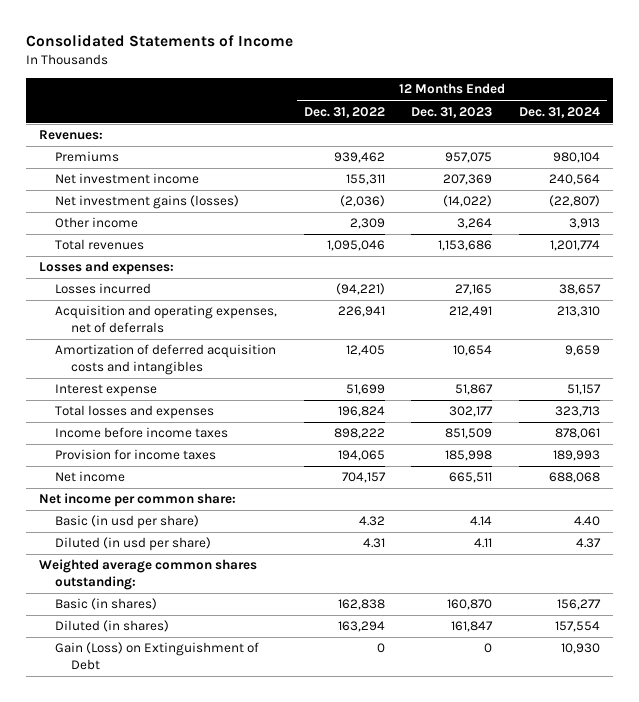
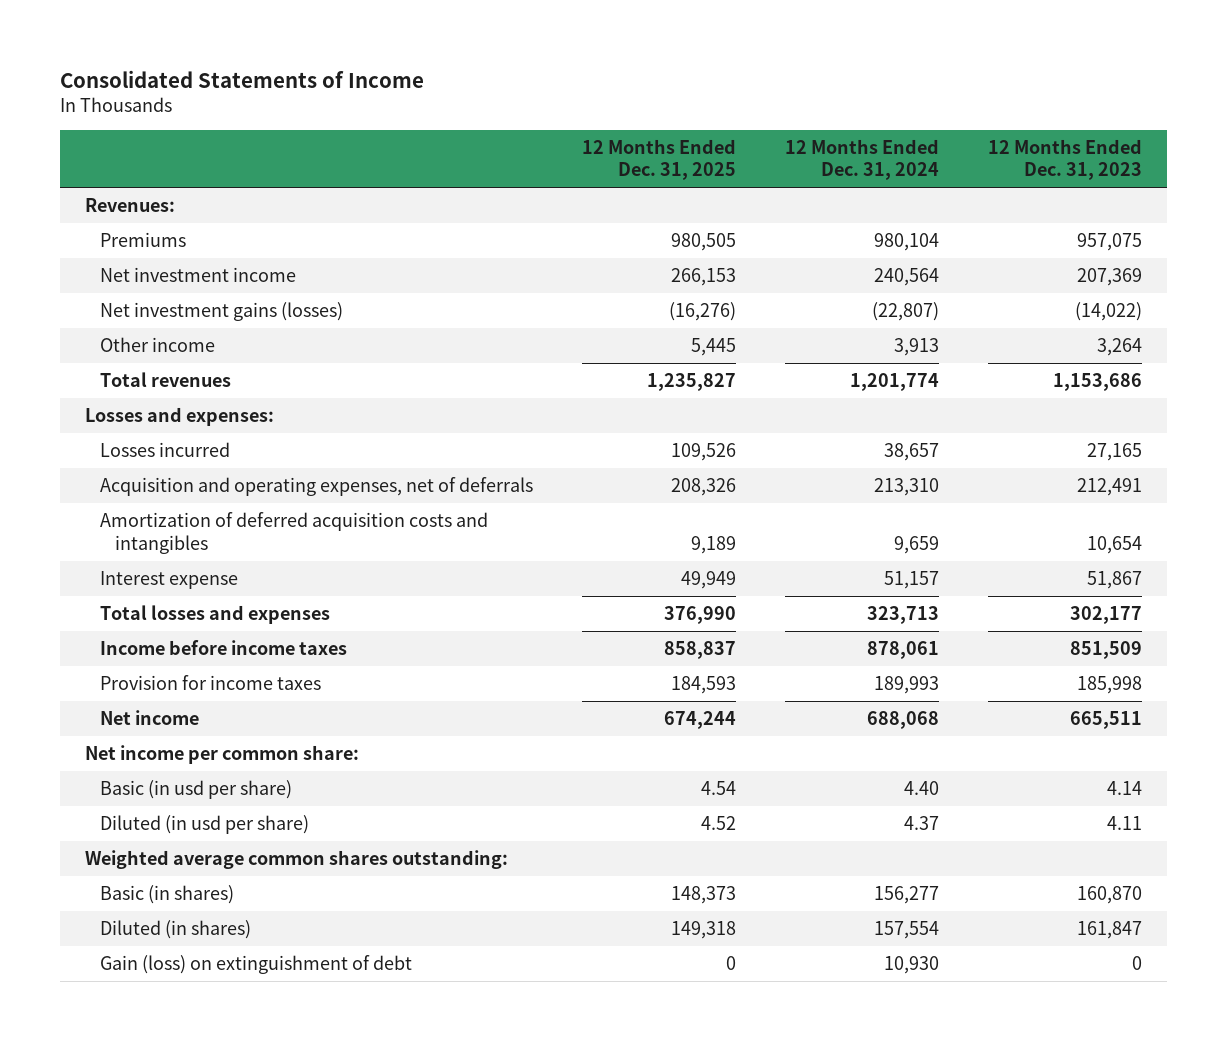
[303,106,385,118] Dec. 31, 2022 -> none
none -> [581,138,736,181] 12 Months Ended Dec. 31, 2025
[54,642,259,670] Gain (Loss) on Extinguishment of Debt -> [99,955,412,975] Gain (loss) on extinguishment of debt

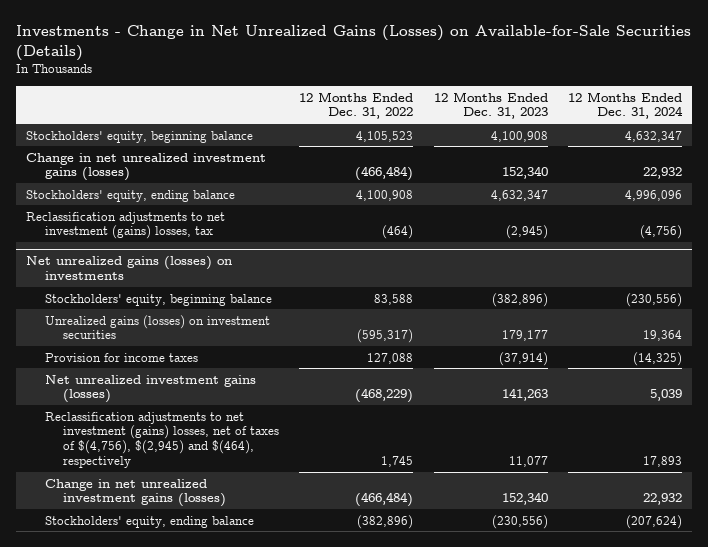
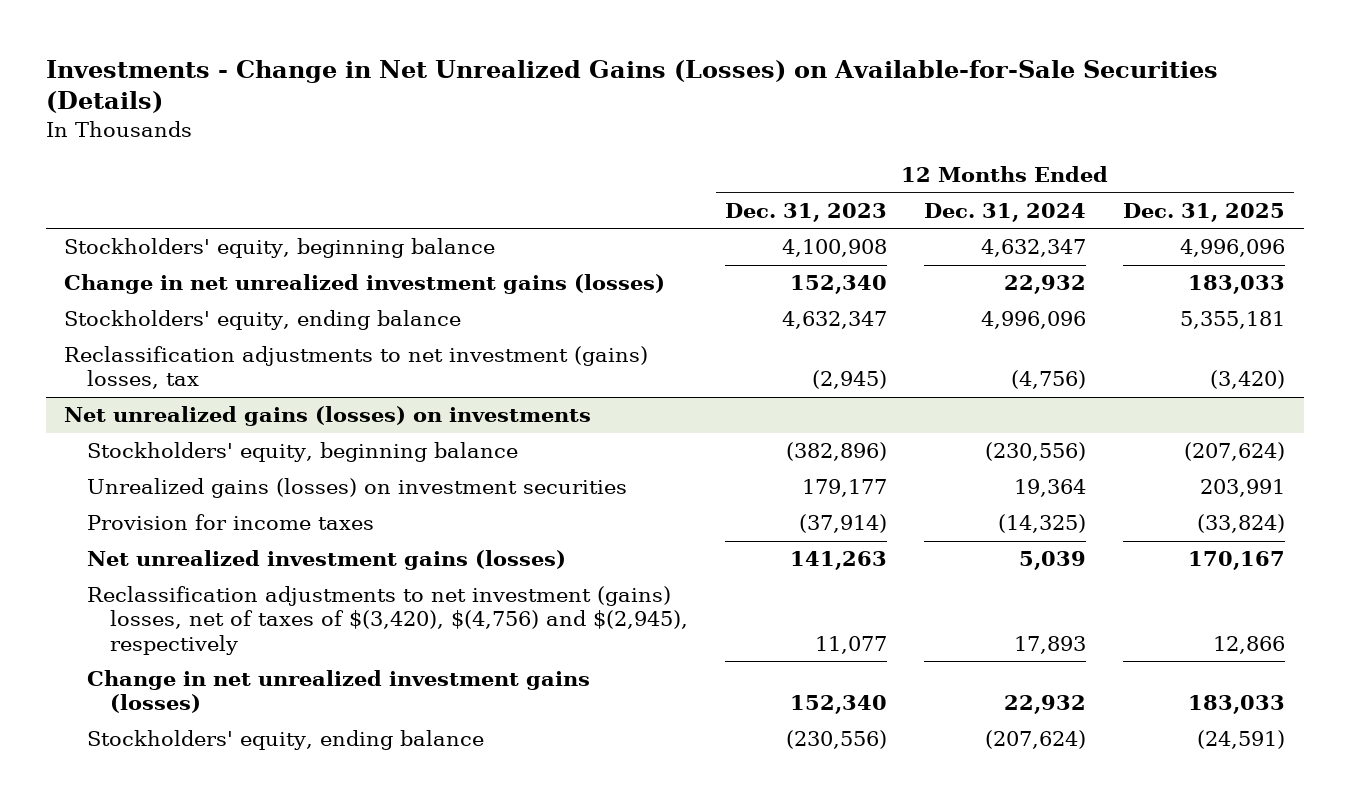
[299,91,414,120] 12 Months Ended Dec. 31, 2022 -> none
none -> [1123,202,1286,222] Dec. 31, 2025
[44,411,280,469] Reclassification adjustments to net investment (gains) losses, net of taxes of $(4,756), $(2,945) and $(464), respectively -> [87,586,689,655] Reclassification adjustments to net investment (gains) losses, net of taxes of $(3,420), $(4,756) and $(2,945), respectively

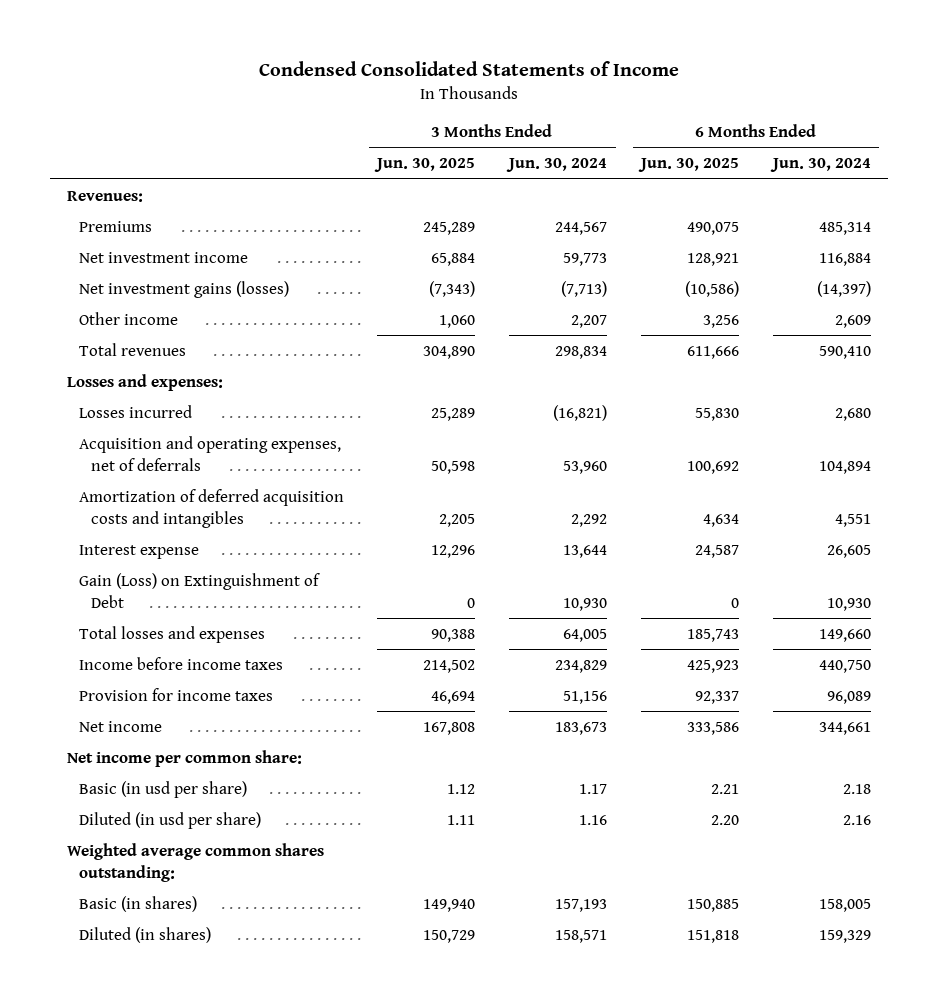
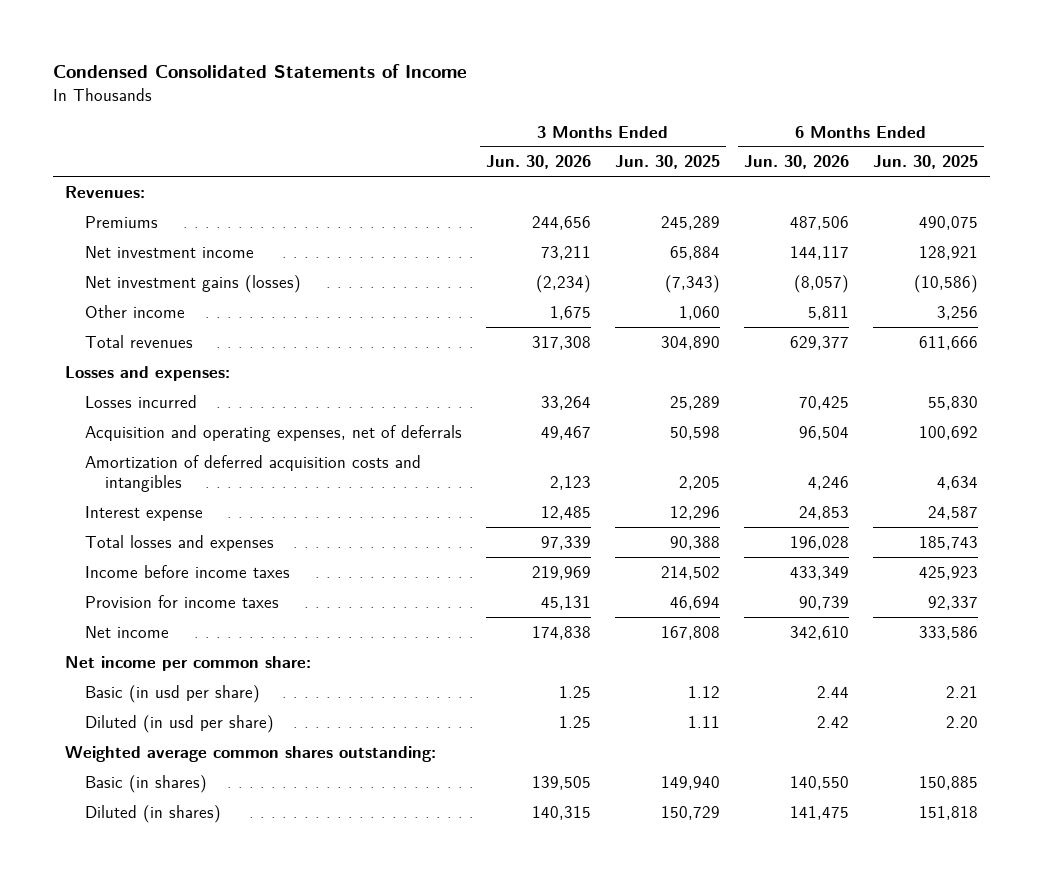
[506,158,608,173] Jun. 30, 2024 -> none
[769,158,871,173] Jun. 30, 2024 -> none
none -> [485,155,591,170] Jun. 30, 2026
none -> [743,155,849,170] Jun. 30, 2026
[78,572,320,608] Gain (Loss) on Extinguishment of Debt -> none

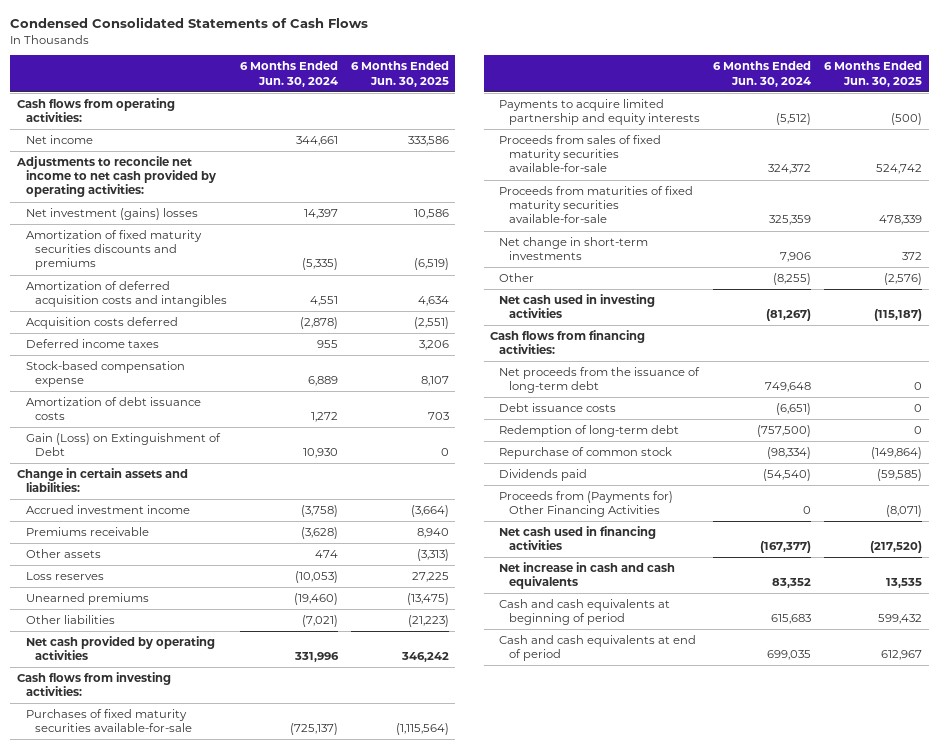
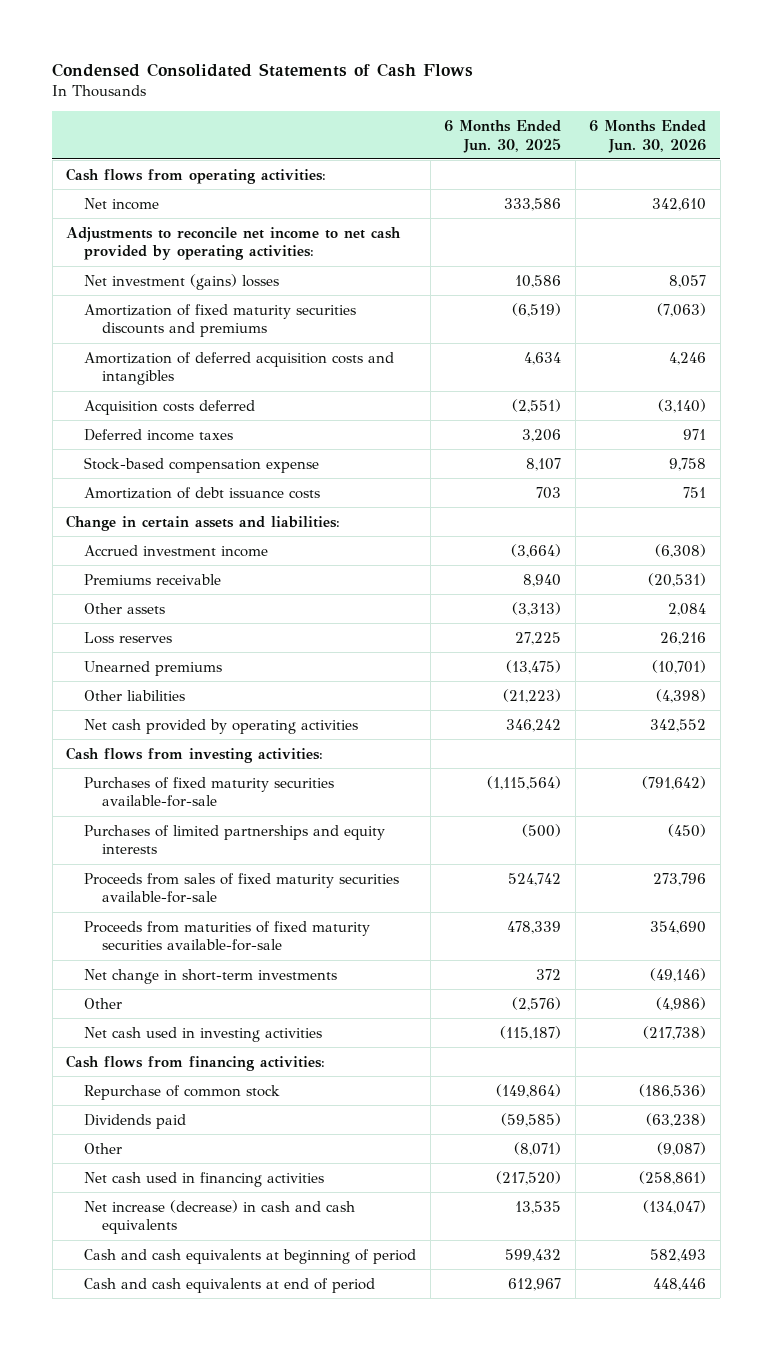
[239,61,338,87] 6 Months Ended Jun. 30, 2024 -> none
none -> [589,119,707,153] 6 Months Ended Jun. 30, 2026
[25,433,221,457] Gain (Loss) on Extinguishment of Debt -> none
[499,99,700,126] Payments to acquire limited partnership and equity interests -> [84,824,386,855] Purchases of limited partnerships and equity interests
[499,367,701,394] Net proceeds from the issuance of long-term debt -> none
[499,403,617,413] Debt issuance costs -> none
[499,425,680,438] Redemption of long-term debt -> none
[499,491,674,518] Proceeds from (Payments for) Other Financing Activities -> [84,1142,123,1154] Other
[499,562,676,590] Net increase in cash and cash equivalents -> [84,1199,356,1235] Net increase (decrease) in cash and cash equivalents

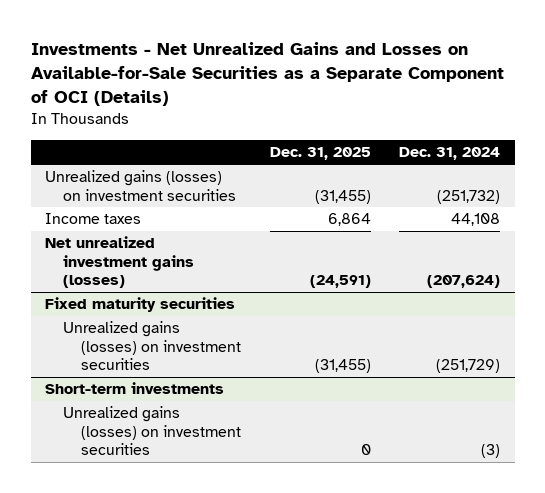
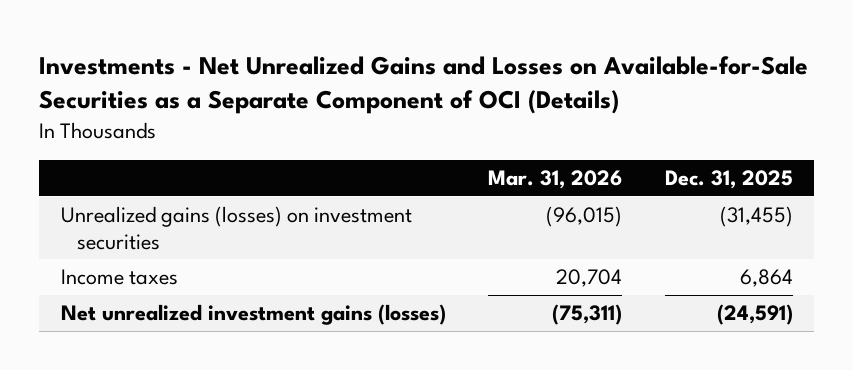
[399,147,501,161] Dec. 31, 2024 -> none
none -> [488,170,623,190] Mar. 31, 2026
[44,297,235,313] Fixed maturity securities -> none
[63,321,242,370] Unrealized gains (losses) on investment securities -> none
[44,382,224,395] Short-term investments -> none
[63,406,242,455] Unrealized gains (losses) on investment securities -> none

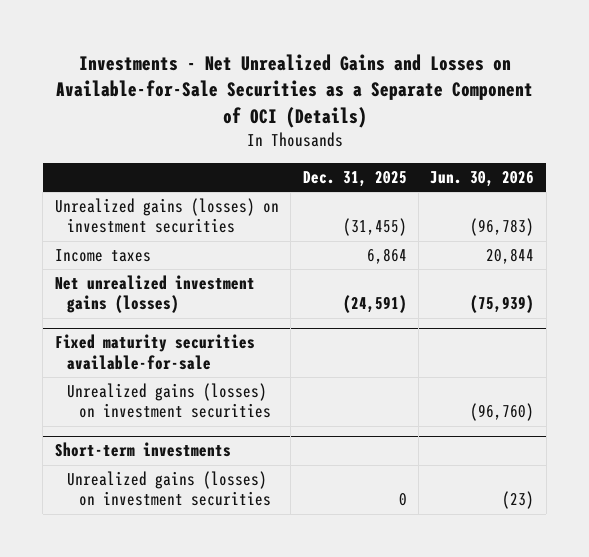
[488,170,623,190] Mar. 31, 2026 -> none
none -> [430,171,535,188] Jun. 30, 2026
none -> [54,334,255,370] Fixed maturity securities available-for-sale
none -> [66,383,271,419] Unrealized gains (losses) on investment securities
none -> [54,442,231,458] Short-term investments
none -> [66,471,271,507] Unrealized gains (losses) on investment securities

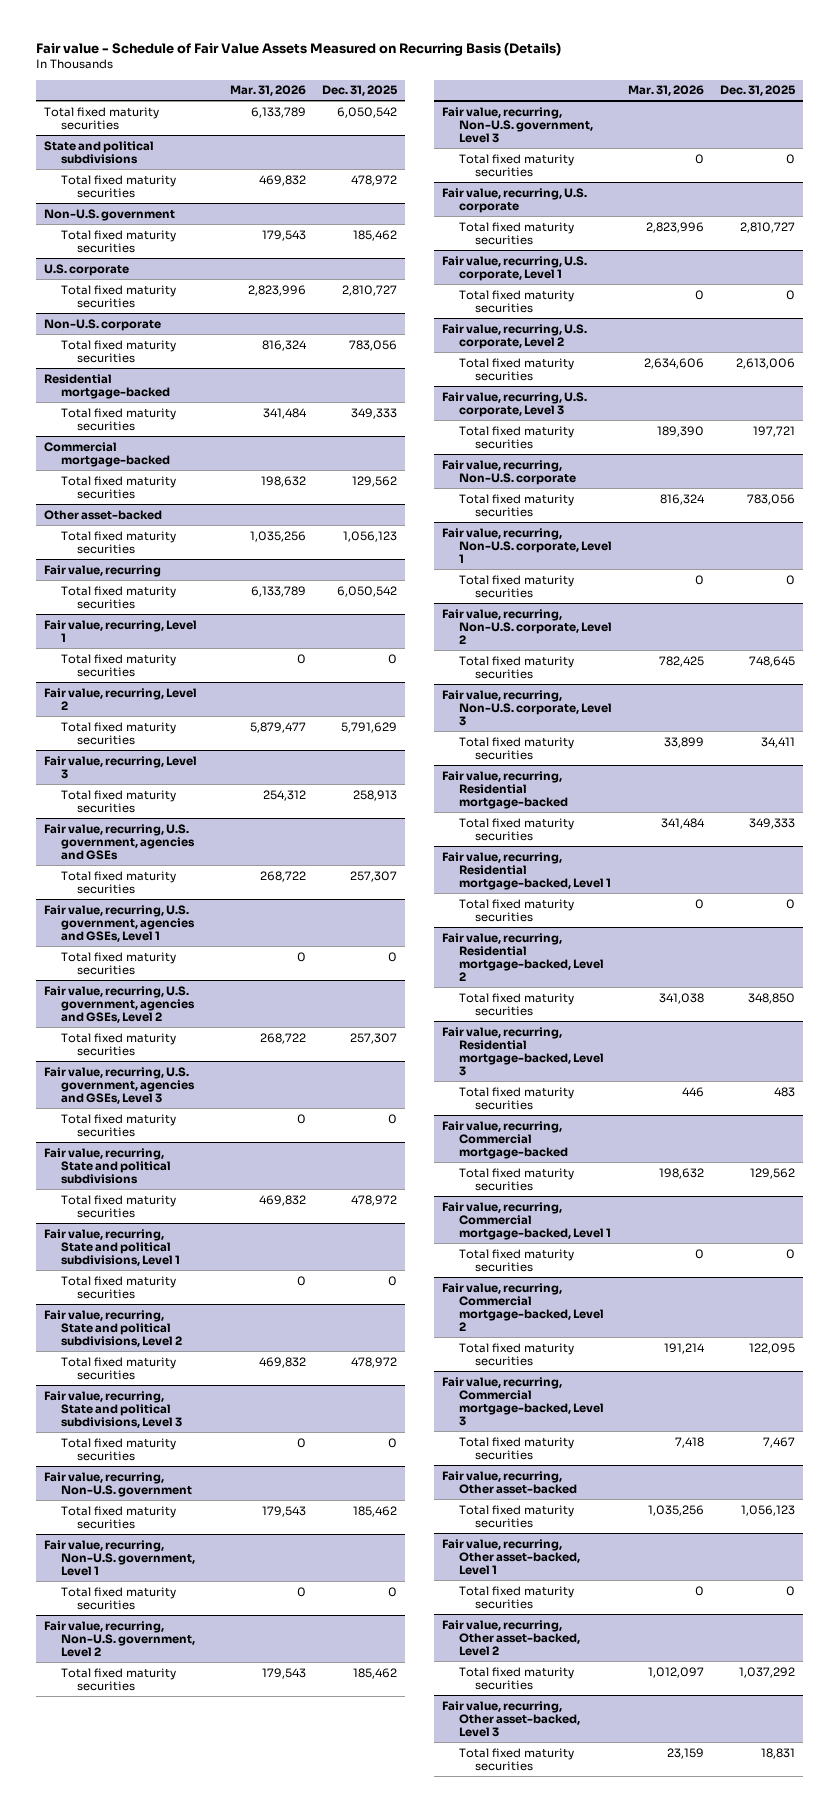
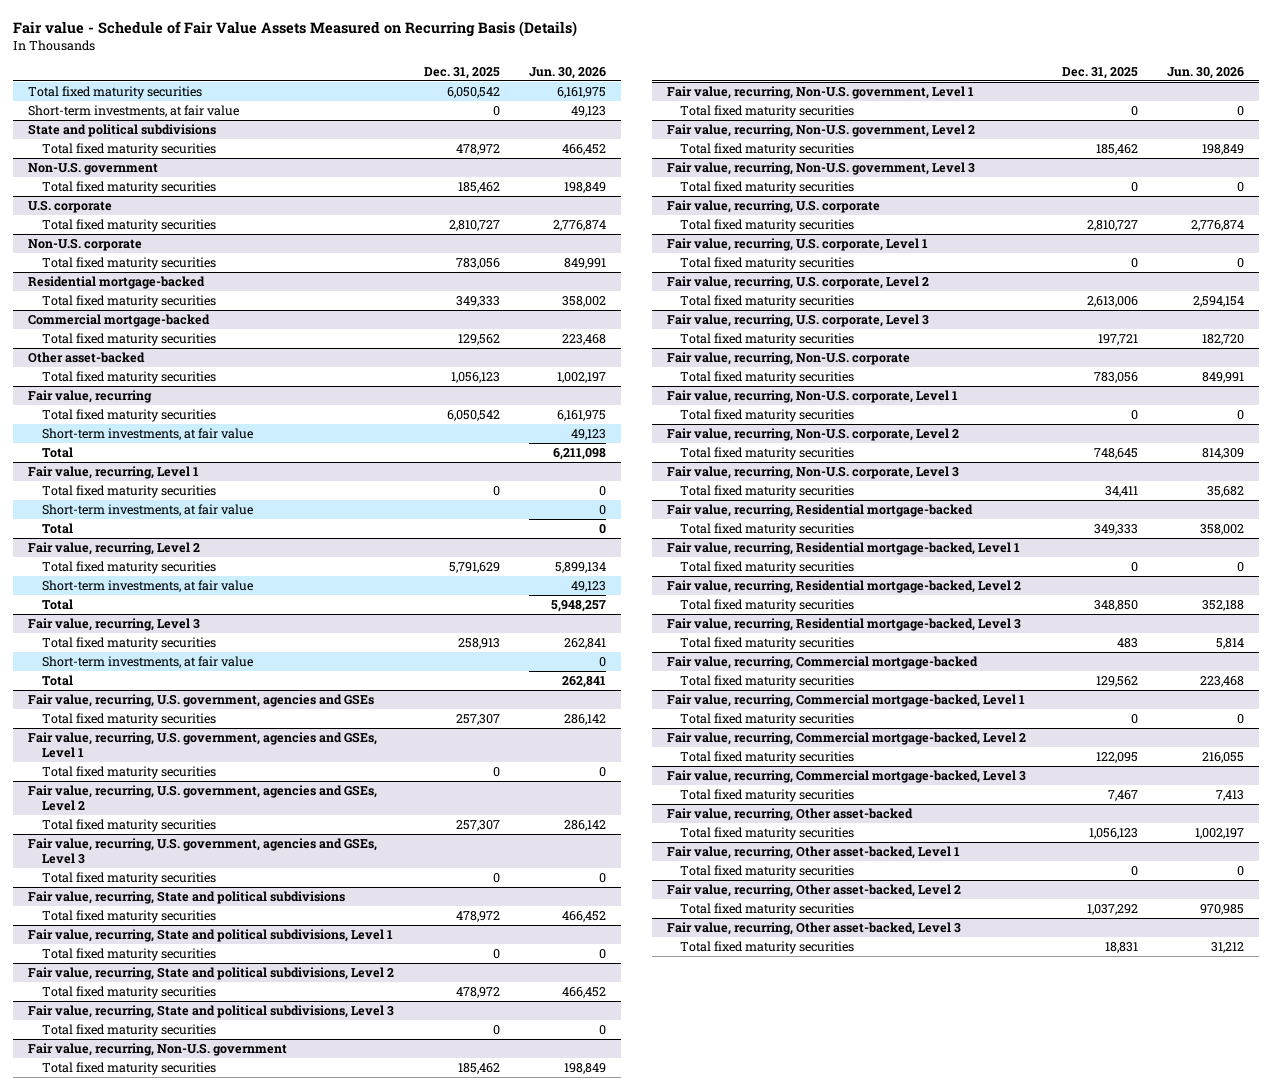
[229,85,306,97] Mar. 31, 2026 -> none
none -> [528,67,606,80] Jun. 30, 2026
none -> [28,104,240,117] Short-term investments, at fair value
none -> [42,427,254,440] Short-term investments, at fair value
none -> [42,446,74,458] Total
none -> [42,503,254,516] Short-term investments, at fair value
none -> [42,522,74,534] Total
none -> [42,579,254,592] Short-term investments, at fair value
none -> [42,598,74,610] Total
none -> [42,655,254,668] Short-term investments, at fair value
none -> [42,674,74,686] Total

